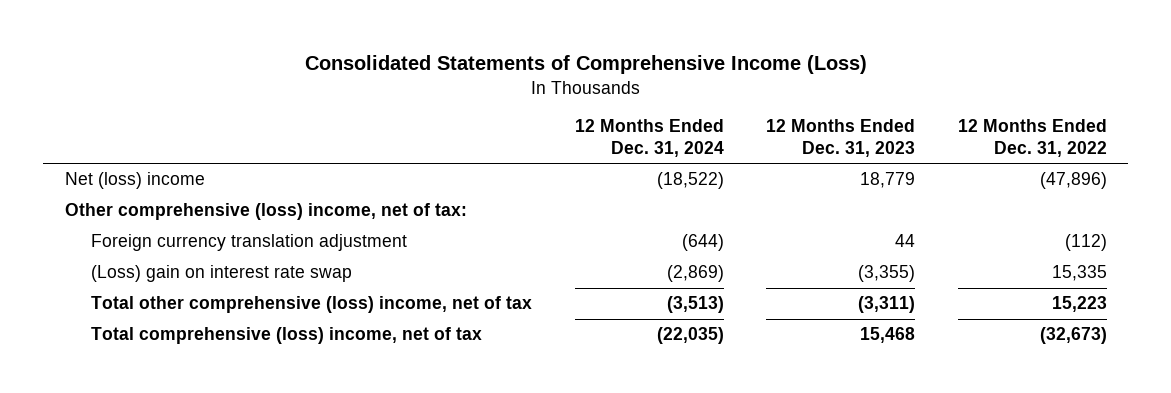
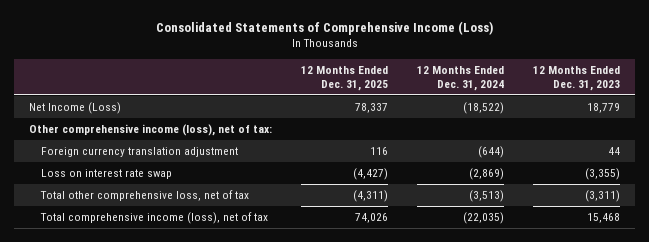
[957,119,1107,157] 12 Months Ended Dec. 31, 2022 -> none
none -> [301,66,389,91] 12 Months Ended Dec. 31, 2025
[64,172,205,190] Net (loss) income -> [28,102,121,115] Net Income (Loss)
[64,203,467,221] Other comprehensive (loss) income, net of tax: -> [28,124,272,137] Other comprehensive income (loss), net of tax:
[91,265,353,283] (Loss) gain on interest rate swap -> [41,169,173,180] Loss on interest rate swap
[91,296,533,314] Total other comprehensive (loss) income, net of tax -> [40,190,250,202] Total other comprehensive loss, net of tax
[91,327,483,345] Total comprehensive (loss) income, net of tax -> [40,212,269,225] Total comprehensive income (loss), net of tax

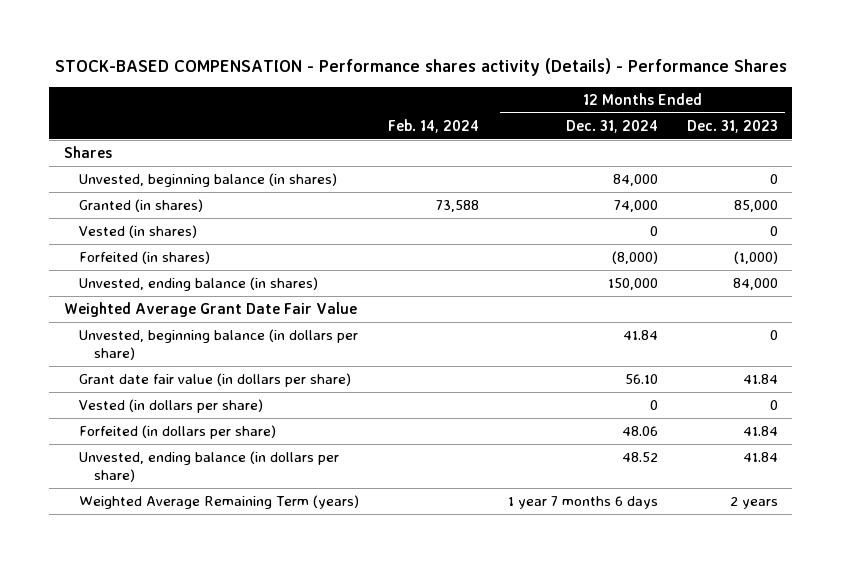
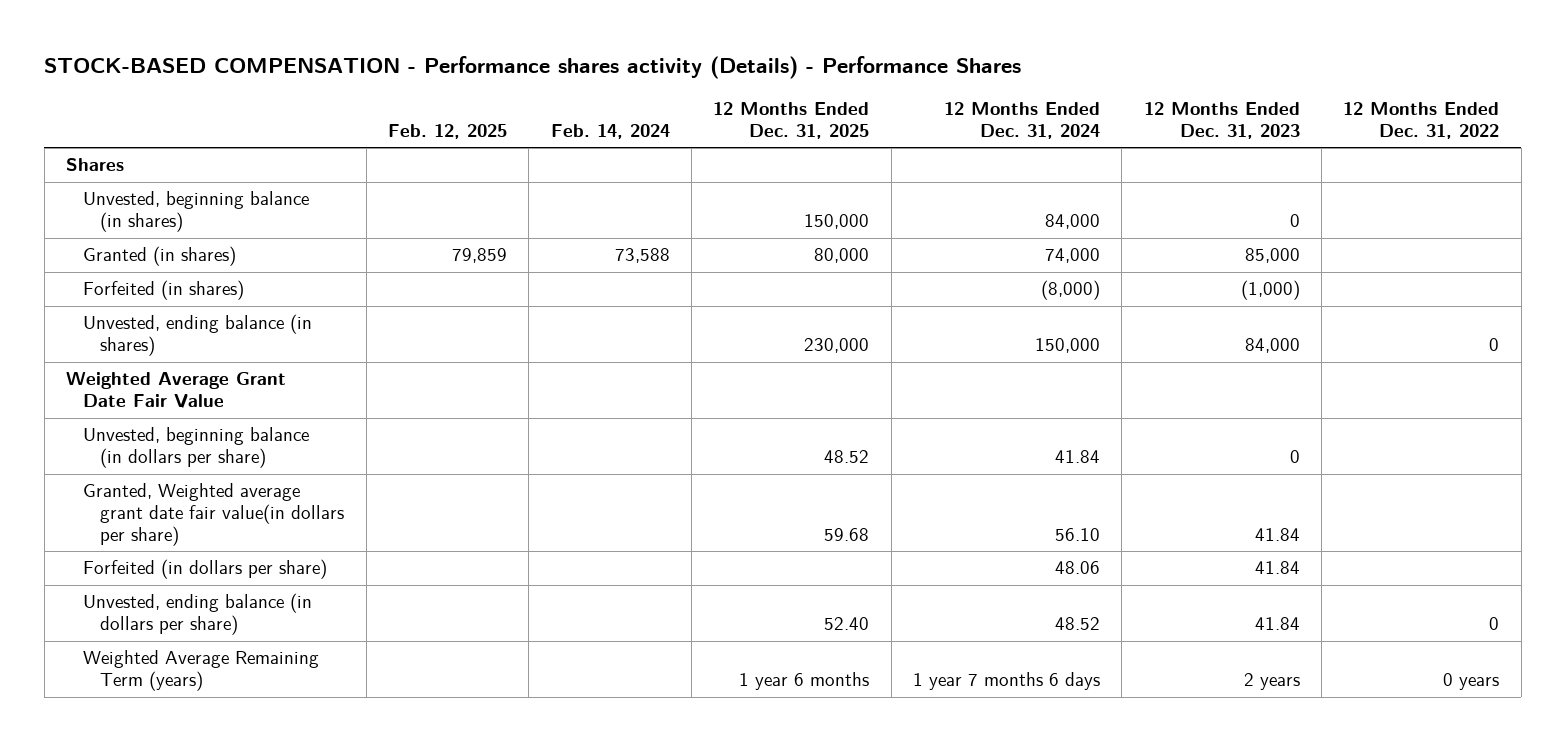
none -> [387,123,507,139] Feb. 12, 2025
none -> [713,101,870,139] 12 Months Ended Dec. 31, 2025
none -> [1343,101,1500,139] 12 Months Ended Dec. 31, 2022
[78,224,197,238] Vested (in shares) -> none
[78,398,263,413] Vested (in dollars per share) -> none
[78,372,351,387] Grant date fair value (in dollars per share) -> [83,483,345,547] Granted, Weighted average grant date fair value(in dollars per share)

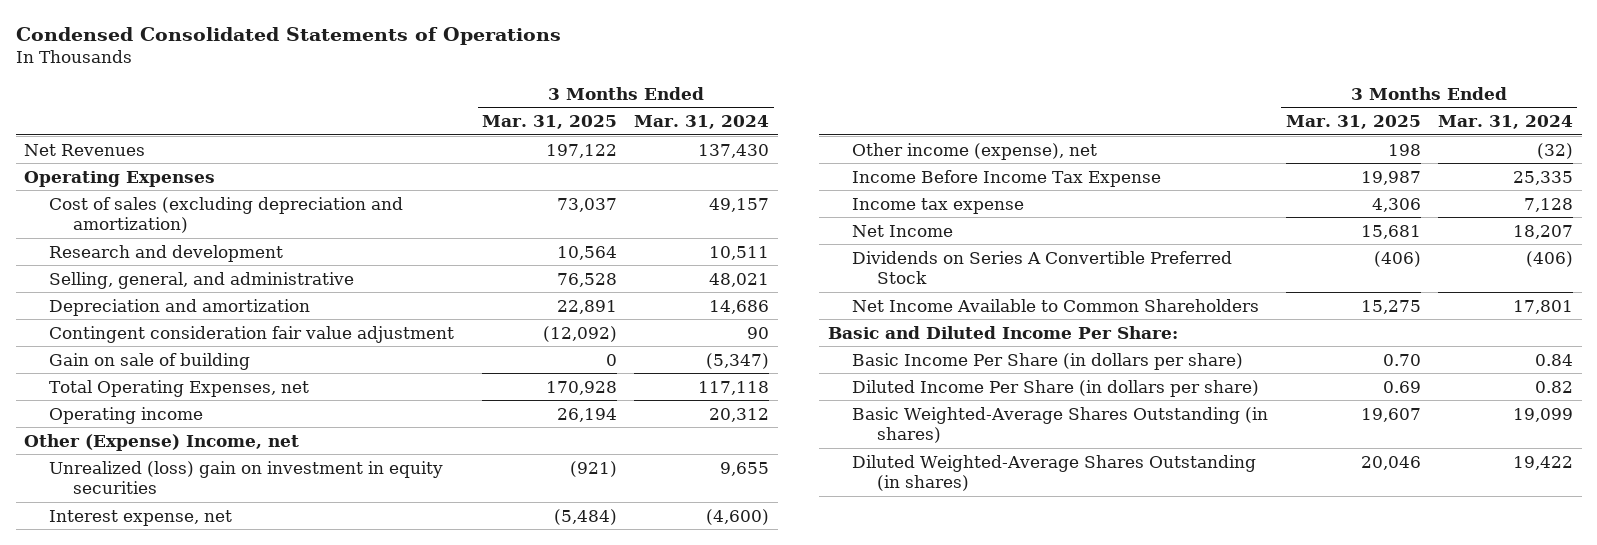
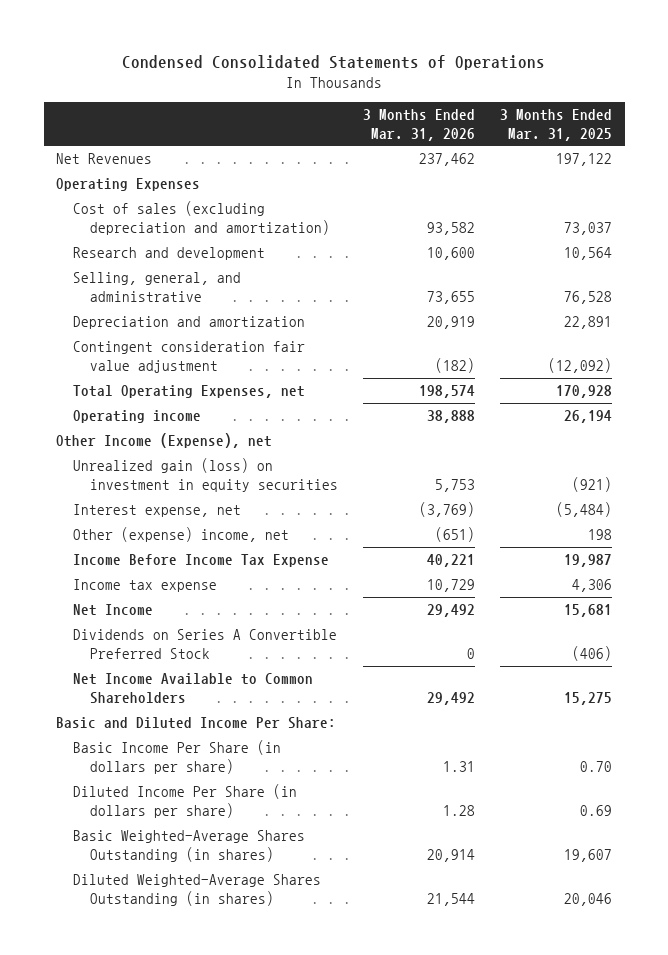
[634,115,770,130] Mar. 31, 2024 -> none
none -> [363,109,476,141] 3 Months Ended Mar. 31, 2026
[48,352,250,370] Gain on sale of building -> none
[24,433,300,451] Other (Expense) Income, net -> [56,433,273,449] Other Income (Expense), net
[48,460,443,495] Unrealized (loss) gain on investment in equity securities -> [73,458,339,492] Unrealized gain (loss) on investment in equity securities
[852,142,1098,160] Other income (expense), net -> [73,527,290,543] Other (expense) income, net

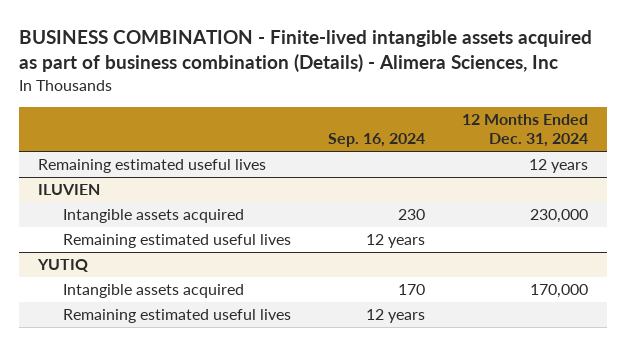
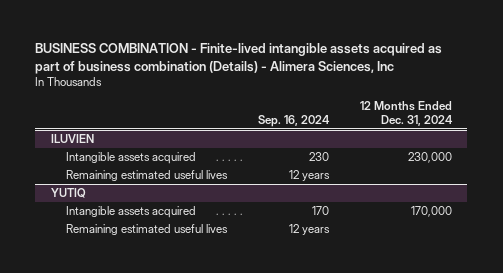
[37,159,266,174] Remaining estimated useful lives -> none

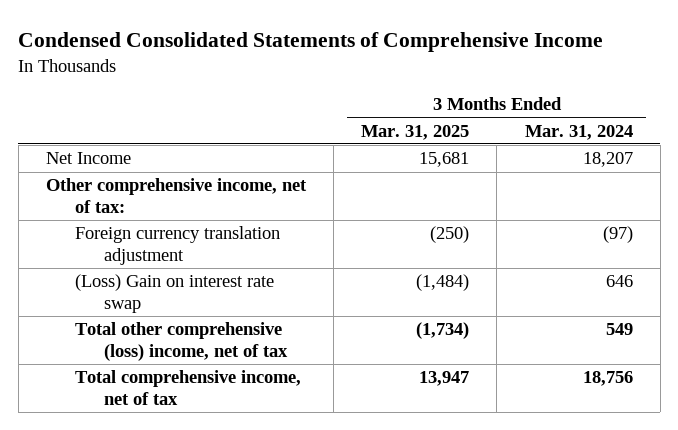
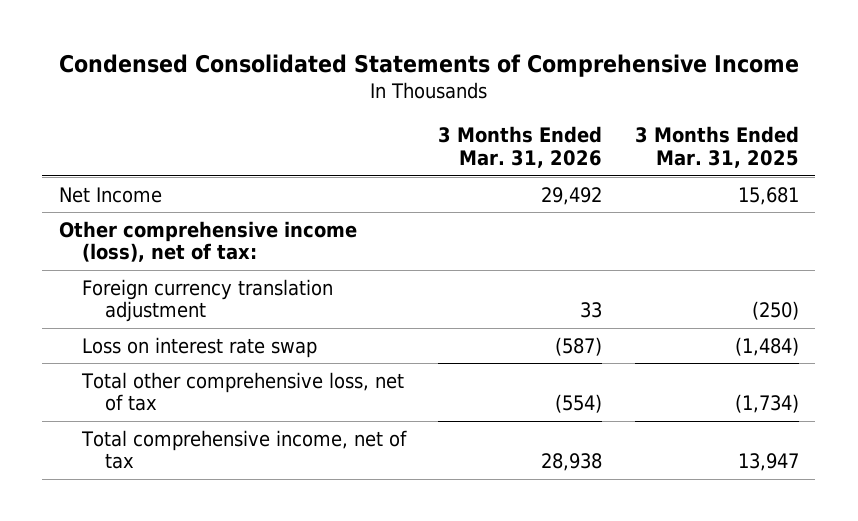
[524,124,633,140] Mar. 31, 2024 -> none
none -> [438,126,603,169] 3 Months Ended Mar. 31, 2026
[45,178,307,214] Other comprehensive income, net of tax: -> [58,220,357,263] Other comprehensive income (loss), net of tax:
[75,274,275,314] (Loss) Gain on interest rate swap -> [81,336,317,358] Loss on interest rate swap
[75,322,289,362] Total other comprehensive (loss) income, net of tax -> [80,371,404,412] Total other comprehensive loss, net of tax

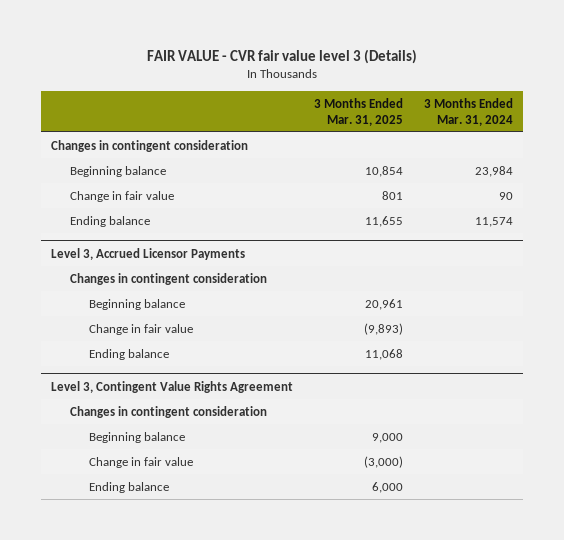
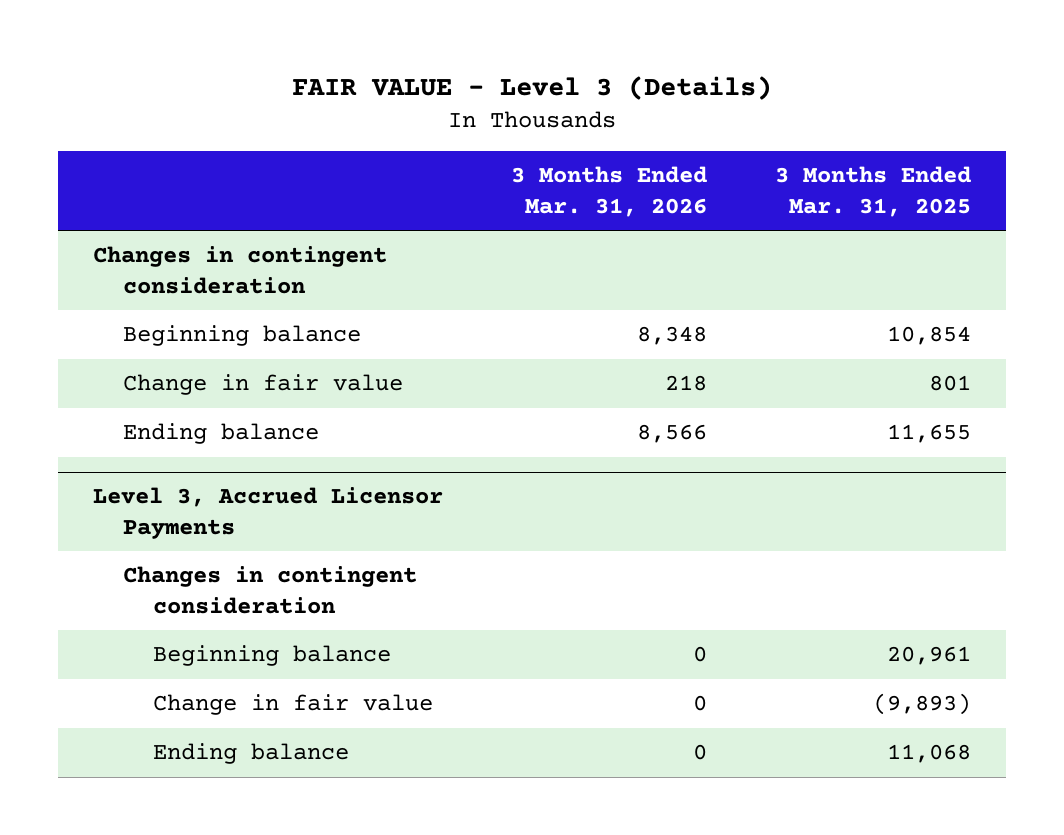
[146,48,417,64] FAIR VALUE - CVR fair value level 3 (Details) -> [291,76,772,101] FAIR VALUE - Level 3 (Details)
[423,97,513,126] 3 Months Ended Mar. 31, 2024 -> none
none -> [510,166,707,217] 3 Months Ended Mar. 31, 2026
[51,380,294,393] Level 3, Contingent Value Rights Agreement -> none
[70,405,268,418] Changes in contingent consideration -> none
[89,431,186,443] Beginning balance -> none
[89,456,194,468] Change in fair value -> none
[89,481,170,493] Ending balance -> none

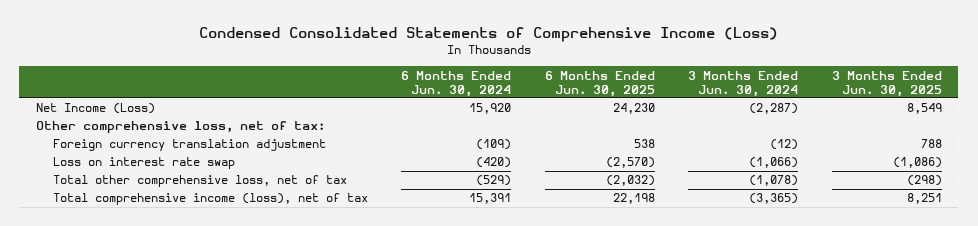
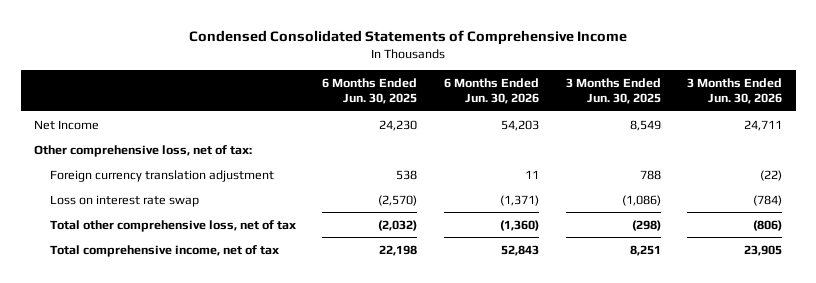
[198,27,778,43] Condensed Consolidated Statements of Comprehensive Income (Loss) -> [189,29,628,45] Condensed Consolidated Statements of Comprehensive Income
[401,70,512,97] 6 Months Ended Jun. 30, 2024 -> none
[688,70,799,97] 3 Months Ended Jun. 30, 2024 -> none
none -> [443,78,539,105] 6 Months Ended Jun. 30, 2026
none -> [687,78,783,105] 3 Months Ended Jun. 30, 2026
[36,103,156,115] Net Income (Loss) -> [34,119,100,130] Net Income
[52,193,368,206] Total comprehensive income (loss), net of tax -> [49,244,279,257] Total comprehensive income, net of tax

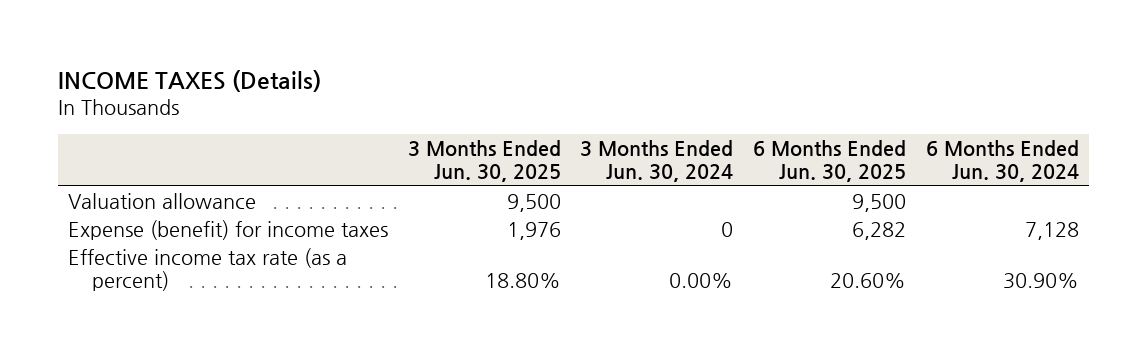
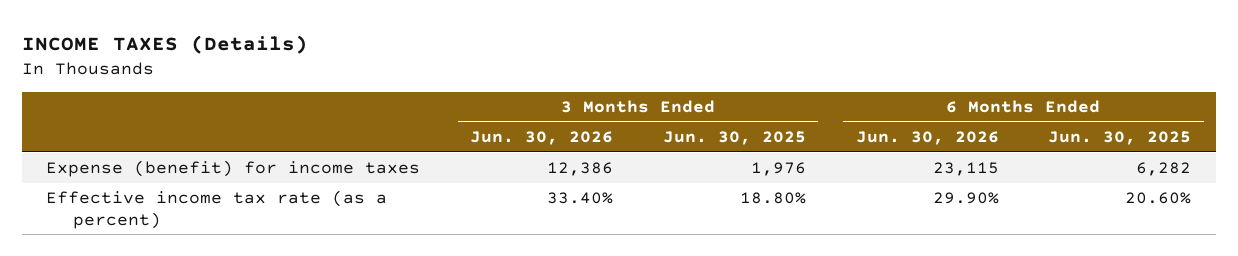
[580,140,734,183] 3 Months Ended Jun. 30, 2024 -> none
[926,140,1080,183] 6 Months Ended Jun. 30, 2024 -> none
none -> [470,131,614,146] Jun. 30, 2026
none -> [855,131,999,146] Jun. 30, 2026
[67,193,256,210] Valuation allowance -> none

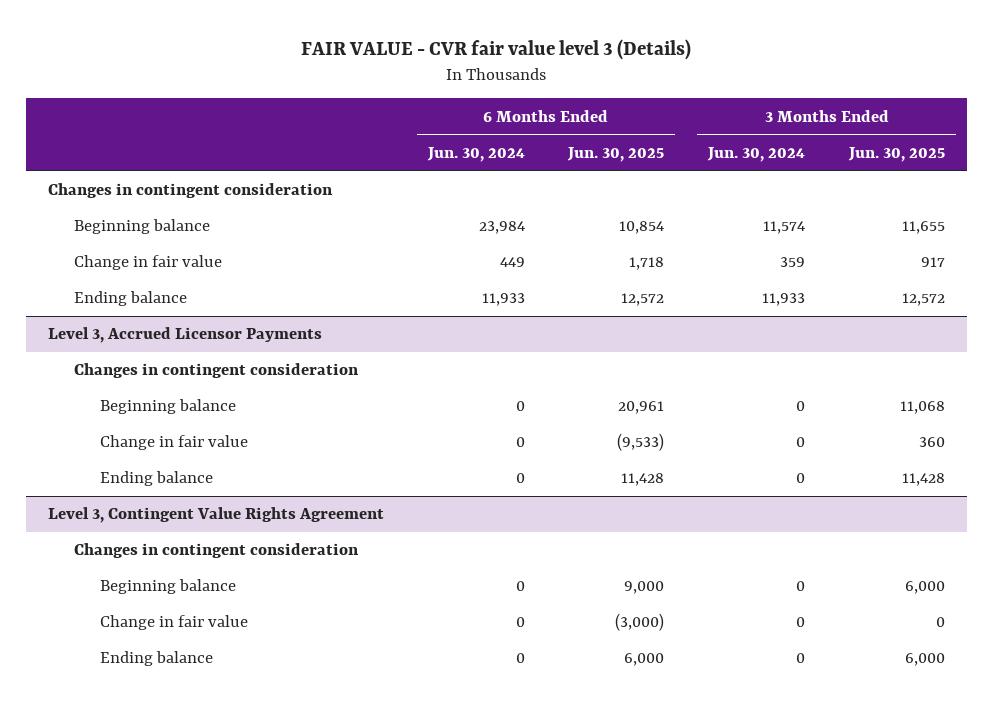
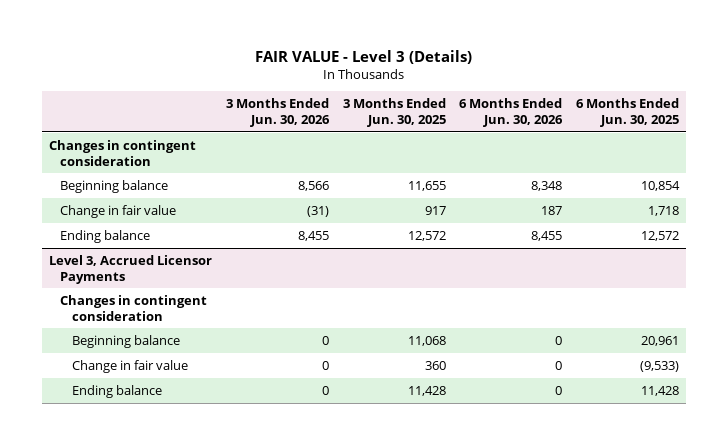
[301,38,692,60] FAIR VALUE - CVR fair value level 3 (Details) -> [255,49,473,64] FAIR VALUE - Level 3 (Details)
[426,147,525,163] Jun. 30, 2024 -> none
[707,147,806,163] Jun. 30, 2024 -> none
none -> [225,98,330,128] 3 Months Ended Jun. 30, 2026
none -> [459,98,564,128] 6 Months Ended Jun. 30, 2026
[47,507,384,524] Level 3, Contingent Value Rights Agreement -> none
[74,543,360,559] Changes in contingent consideration -> none
[100,579,237,595] Beginning balance -> none
[100,615,249,631] Change in fair value -> none
[100,651,214,667] Ending balance -> none

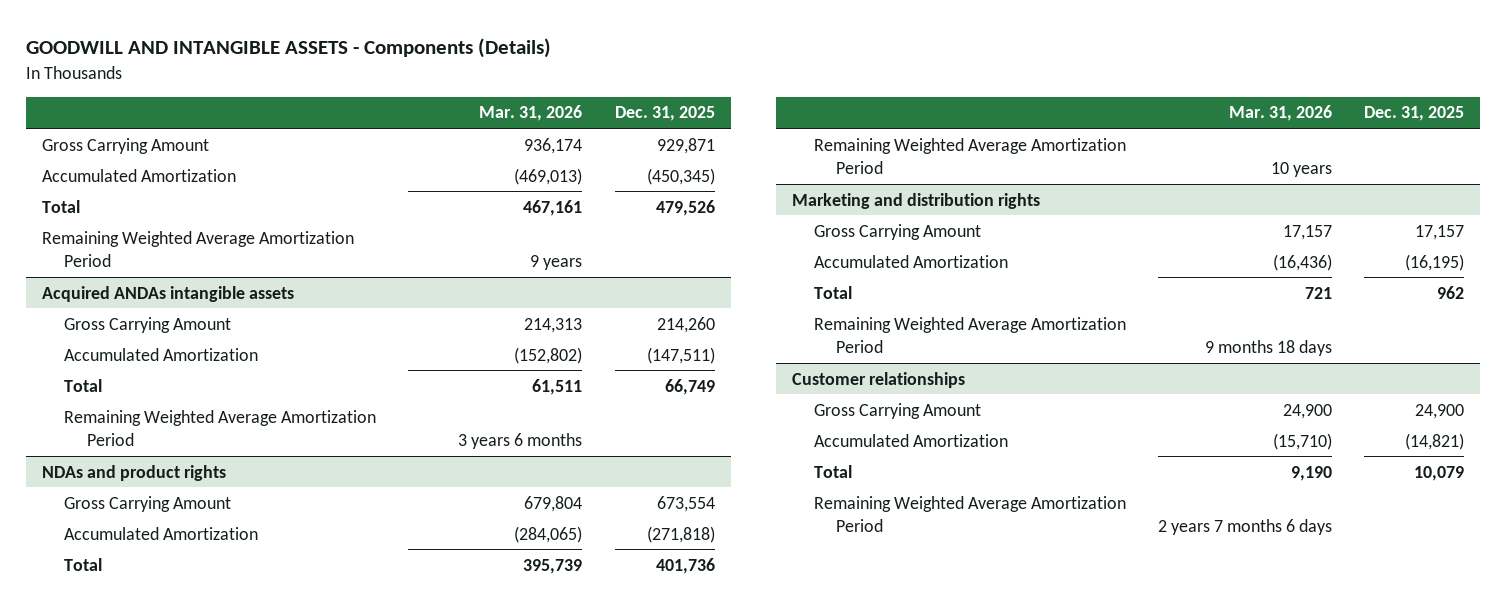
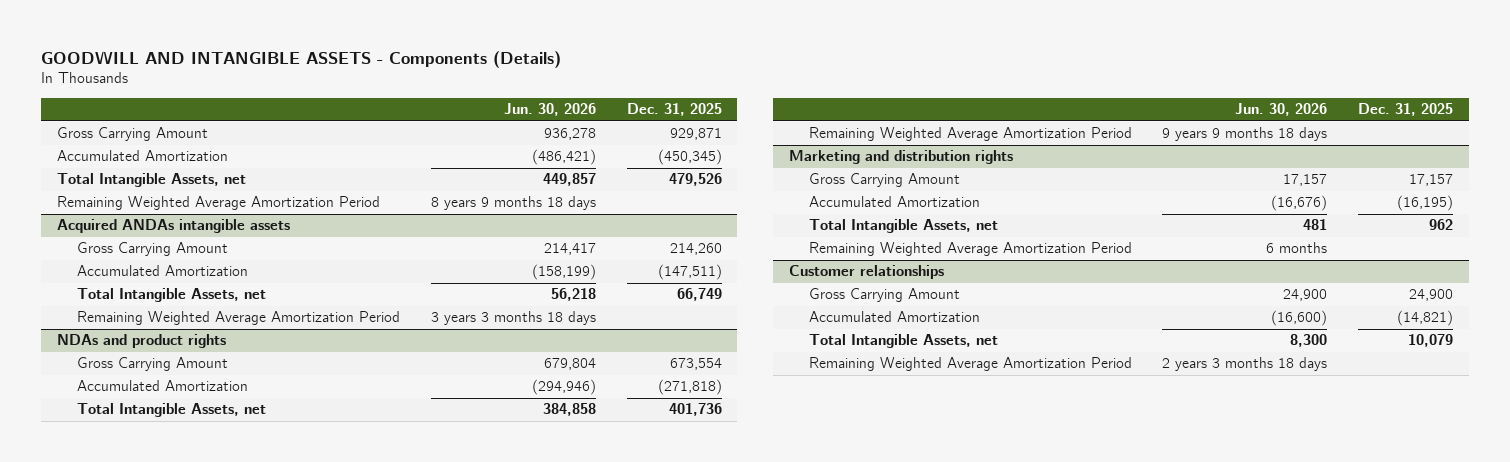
[479,105,583,122] Mar. 31, 2026 -> none
none -> [503,103,596,117] Jun. 30, 2026
[42,199,81,213] Total -> [56,173,246,188] Total Intangible Assets, net
[64,378,103,392] Total -> [76,288,266,303] Total Intangible Assets, net
[64,557,103,571] Total -> [76,403,266,418] Total Intangible Assets, net
[814,285,853,299] Total -> [808,219,998,234] Total Intangible Assets, net
[814,464,853,478] Total -> [808,334,998,349] Total Intangible Assets, net

